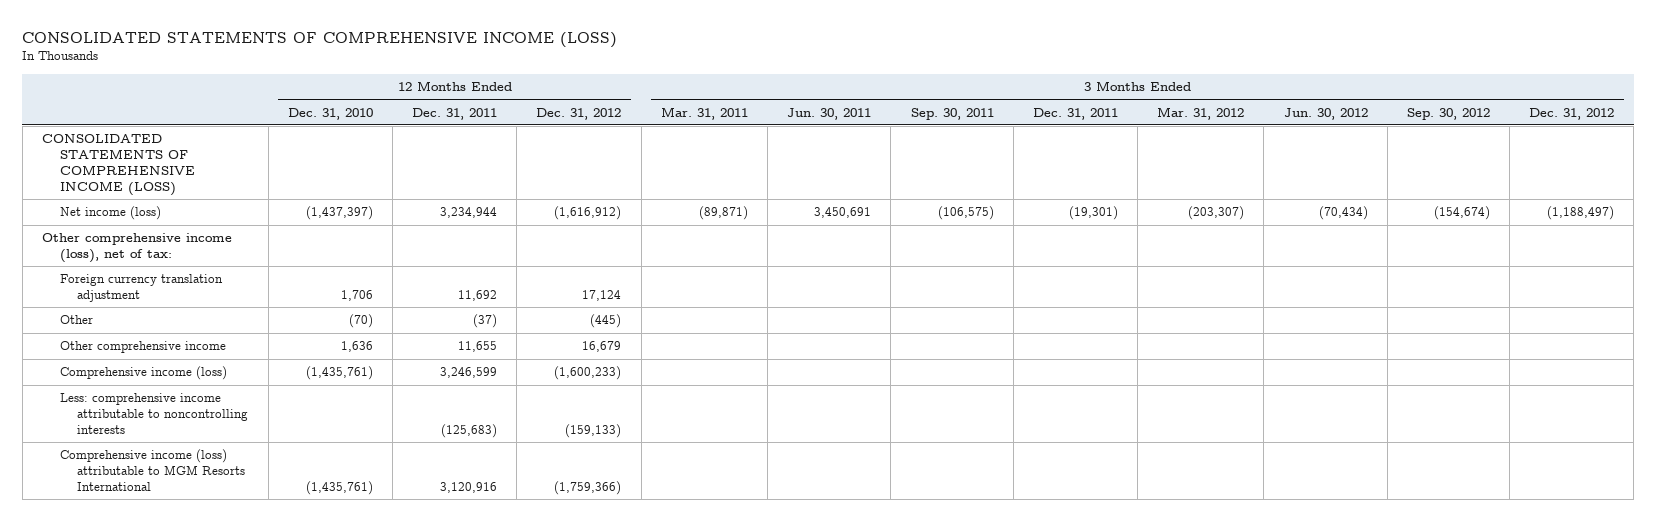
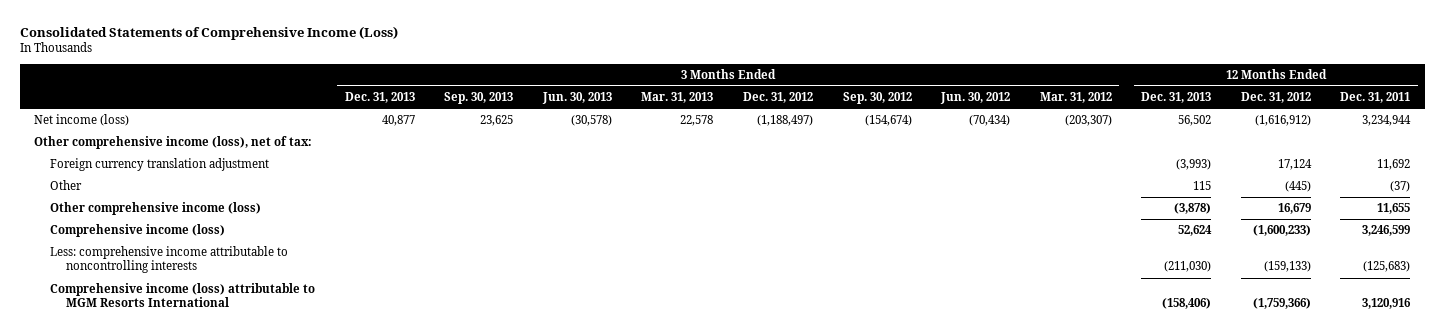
[22,31,618,48] CONSOLIDATED STATEMENTS OF COMPREHENSIVE INCOME (LOSS) -> [19,26,398,41] Consolidated Statements of Comprehensive Income (Loss)
[287,107,373,120] Dec. 31, 2010 -> none
[660,106,748,120] Mar. 31, 2011 -> none
[787,107,872,120] Jun. 30, 2011 -> none
[910,107,994,120] Sep. 30, 2011 -> none
[1032,107,1118,120] Dec. 31, 2011 -> none
none -> [344,92,415,104] Dec. 31, 2013
none -> [444,92,514,105] Sep. 30, 2013
none -> [541,92,612,105] Jun. 30, 2013
none -> [641,92,714,104] Mar. 31, 2013
none -> [1141,92,1212,104] Dec. 31, 2013
[41,134,195,196] CONSOLIDATED STATEMENTS OF COMPREHENSIVE INCOME (LOSS) -> none
[59,341,226,354] Other comprehensive income -> [50,202,262,216] Other comprehensive income (loss)

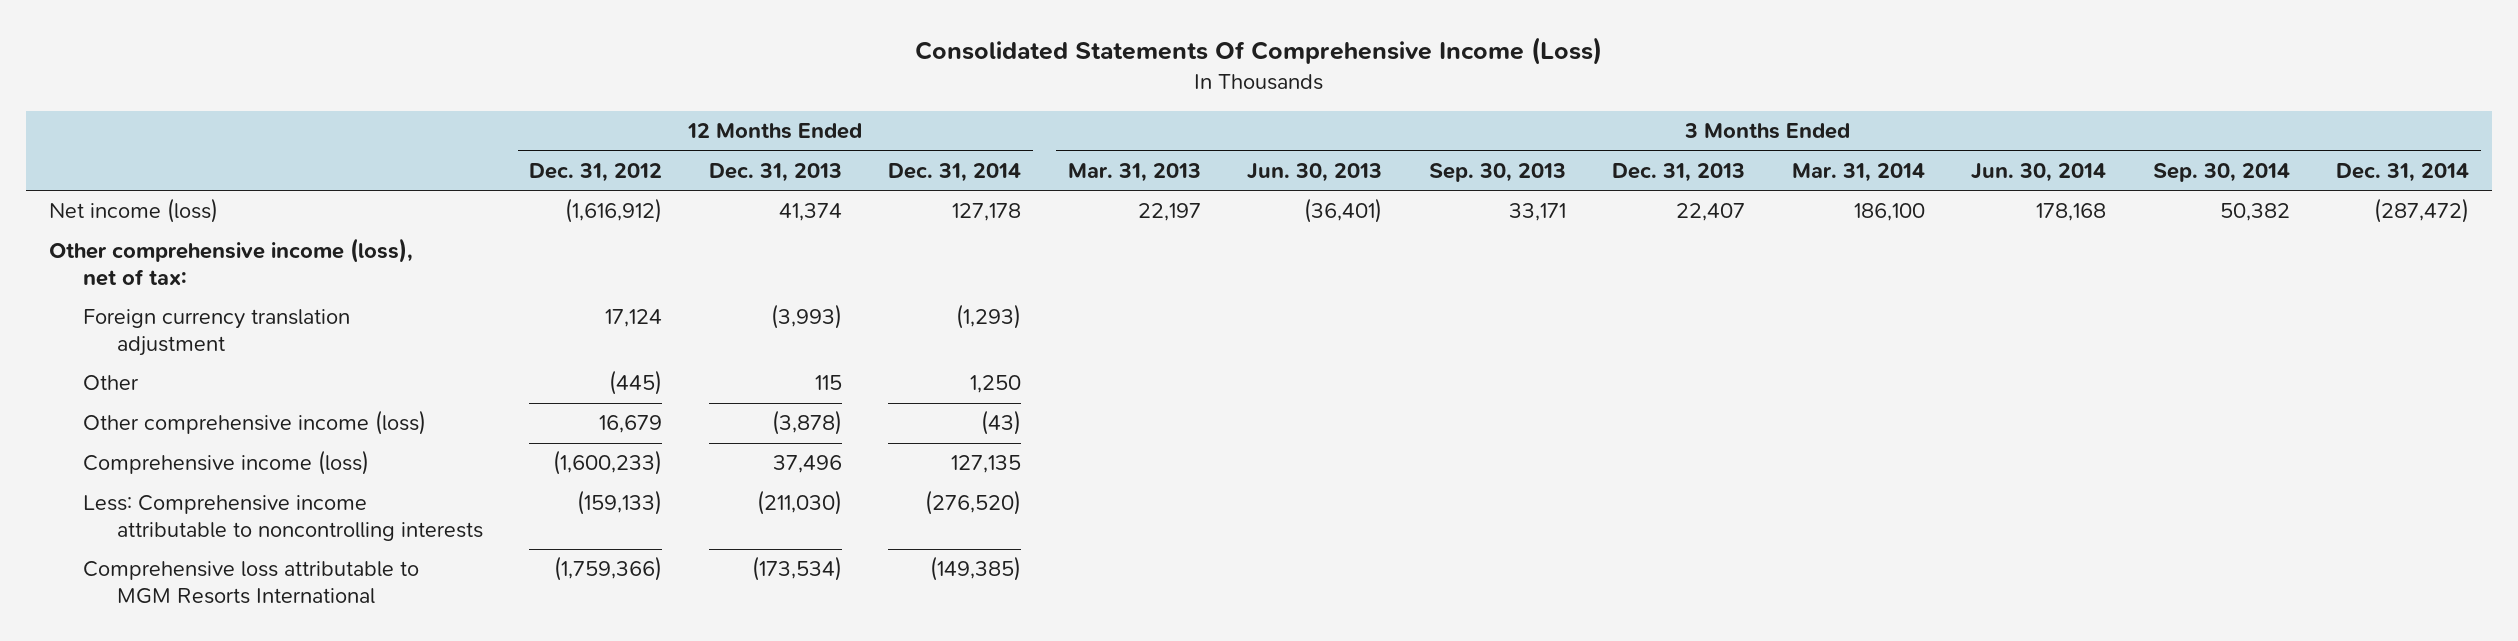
[19,26,398,41] Consolidated Statements of Comprehensive Income (Loss) -> [915,37,1603,66] Consolidated Statements Of Comprehensive Income (Loss)
[743,92,814,104] Dec. 31, 2012 -> none
[842,92,912,105] Sep. 30, 2012 -> none
[940,92,1011,105] Jun. 30, 2012 -> none
[1039,92,1112,104] Mar. 31, 2012 -> none
[1340,92,1411,104] Dec. 31, 2011 -> none
none -> [888,162,1022,182] Dec. 31, 2014
none -> [1791,162,1925,182] Mar. 31, 2014
none -> [1971,162,2107,182] Jun. 30, 2014
none -> [2152,162,2290,182] Sep. 30, 2014
none -> [2336,162,2470,182] Dec. 31, 2014
[381,115,415,127] 40,877 -> [1676,203,1746,222] 22,407
[480,115,514,127] 23,625 -> [1508,203,1566,222] 33,171
[570,115,612,127] (30,578) -> [1304,198,1383,224] (36,401)
[680,115,714,127] 22,578 -> [1137,203,1201,222] 22,197
[1178,115,1212,127] 56,502 -> [778,203,842,222] 41,374
[1178,225,1213,237] 52,624 -> [772,455,842,474] 37,496
[50,246,289,274] Less: comprehensive income attributable to noncontrolling interests -> [82,495,483,541] Less: Comprehensive income attributable to noncontrolling interests
[50,283,316,308] Comprehensive income (loss) attributable to MGM Resorts International -> [82,561,419,604] Comprehensive loss attributable to MGM Resorts International
[1162,298,1212,310] (158,406) -> [751,556,842,582] (173,534)

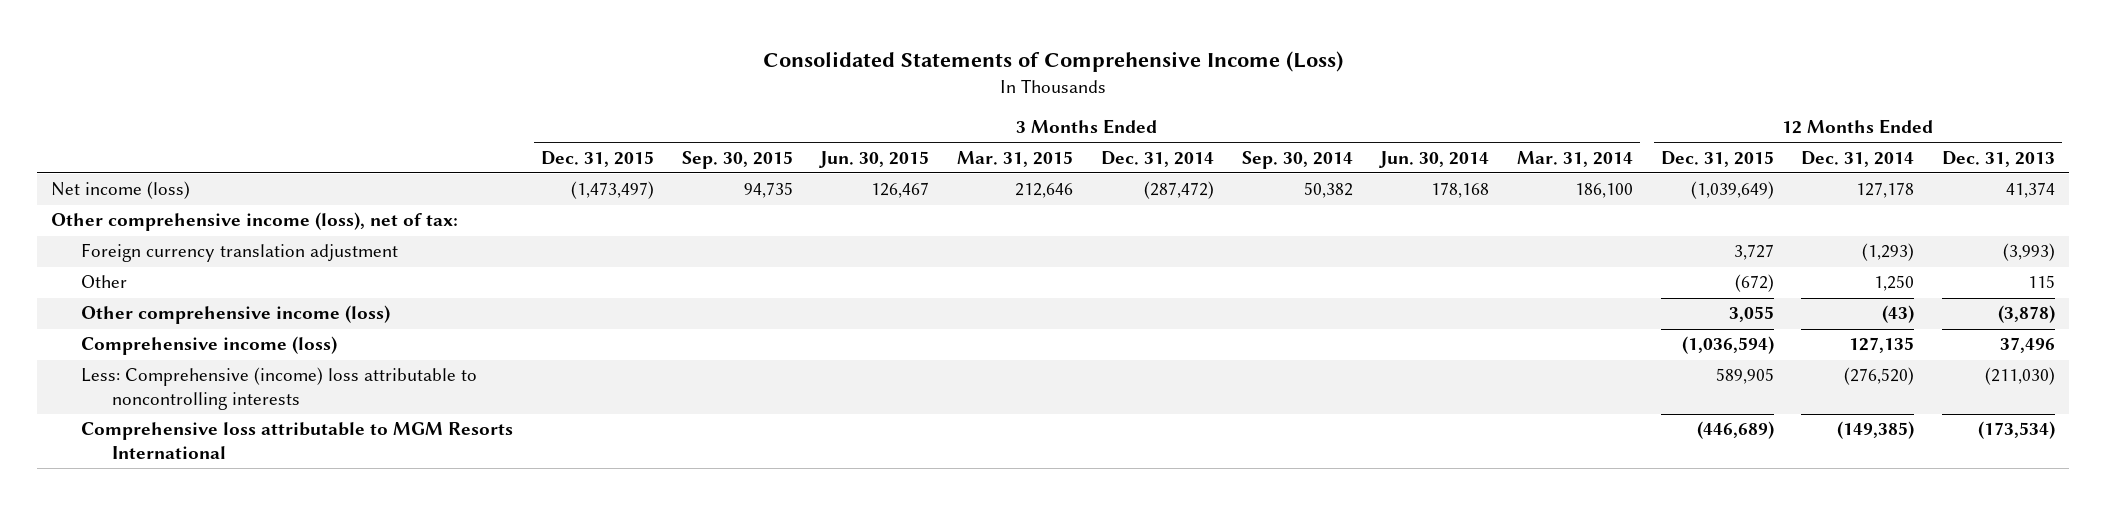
[915,37,1603,66] Consolidated Statements Of Comprehensive Income (Loss) -> [762,50,1343,72] Consolidated Statements of Comprehensive Income (Loss)
[529,162,663,182] Dec. 31, 2012 -> none
[1067,162,1201,182] Mar. 31, 2013 -> none
[1247,162,1383,182] Jun. 30, 2013 -> none
[1428,162,1566,182] Sep. 30, 2013 -> none
[1612,162,1746,182] Dec. 31, 2013 -> none
none -> [541,150,655,167] Dec. 31, 2015
none -> [681,150,793,169] Sep. 30, 2015
none -> [819,150,930,168] Jun. 30, 2015
none -> [957,150,1074,167] Mar. 31, 2015
none -> [1660,150,1774,167] Dec. 31, 2015
[82,495,483,541] Less: Comprehensive income attributable to noncontrolling interests -> [81,367,478,411] Less: Comprehensive (income) loss attributable to noncontrolling interests

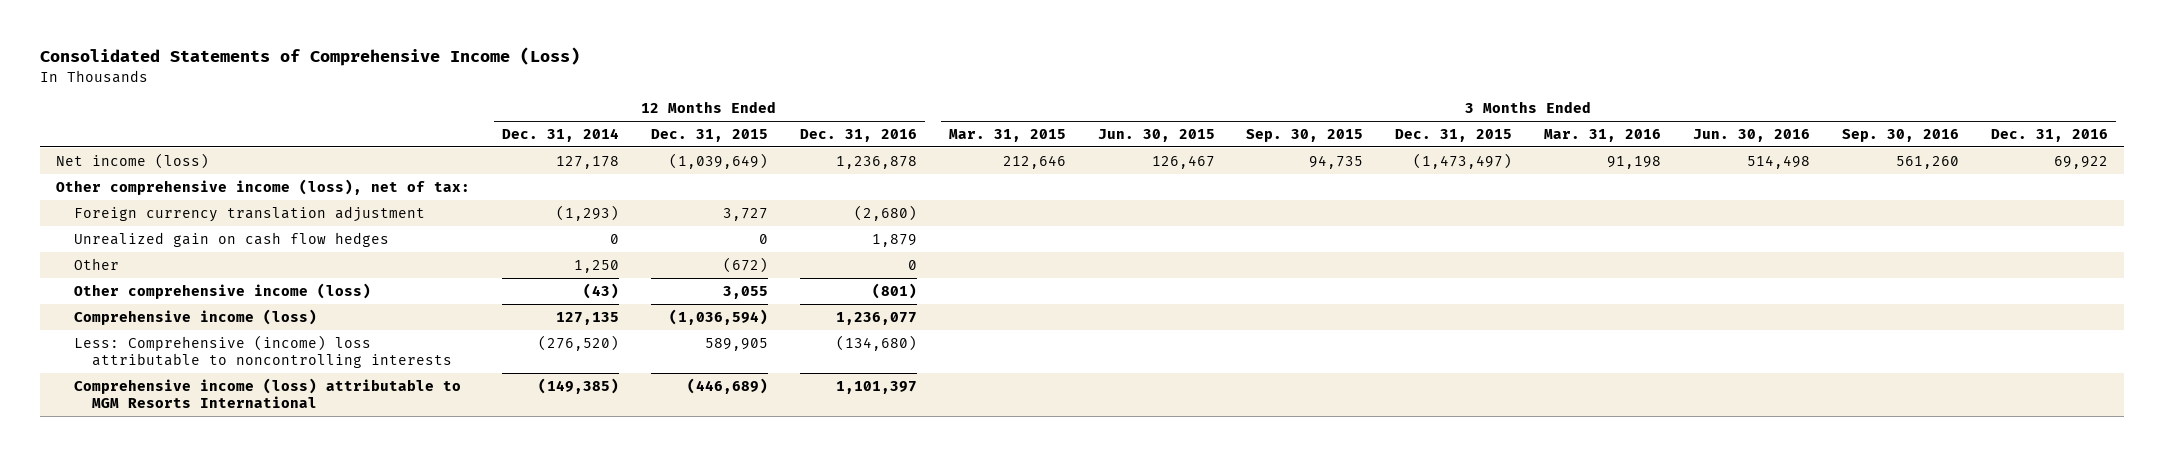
[1100,150,1214,167] Dec. 31, 2014 -> none
[1241,150,1353,169] Sep. 30, 2014 -> none
[1379,150,1490,168] Jun. 30, 2014 -> none
[1516,150,1633,167] Mar. 31, 2014 -> none
[1942,150,2056,167] Dec. 31, 2013 -> none
none -> [799,129,917,143] Dec. 31, 2016
none -> [1544,129,1662,143] Mar. 31, 2016
none -> [1692,129,1810,143] Jun. 30, 2016
none -> [1841,129,1959,143] Sep. 30, 2016
none -> [1990,129,2108,143] Dec. 31, 2016
none -> [74,231,390,247] Unrealized gain on cash flow hedges
[81,422,514,460] Comprehensive loss attributable to MGM Resorts International -> [74,377,462,409] Comprehensive income (loss) attributable to MGM Resorts International

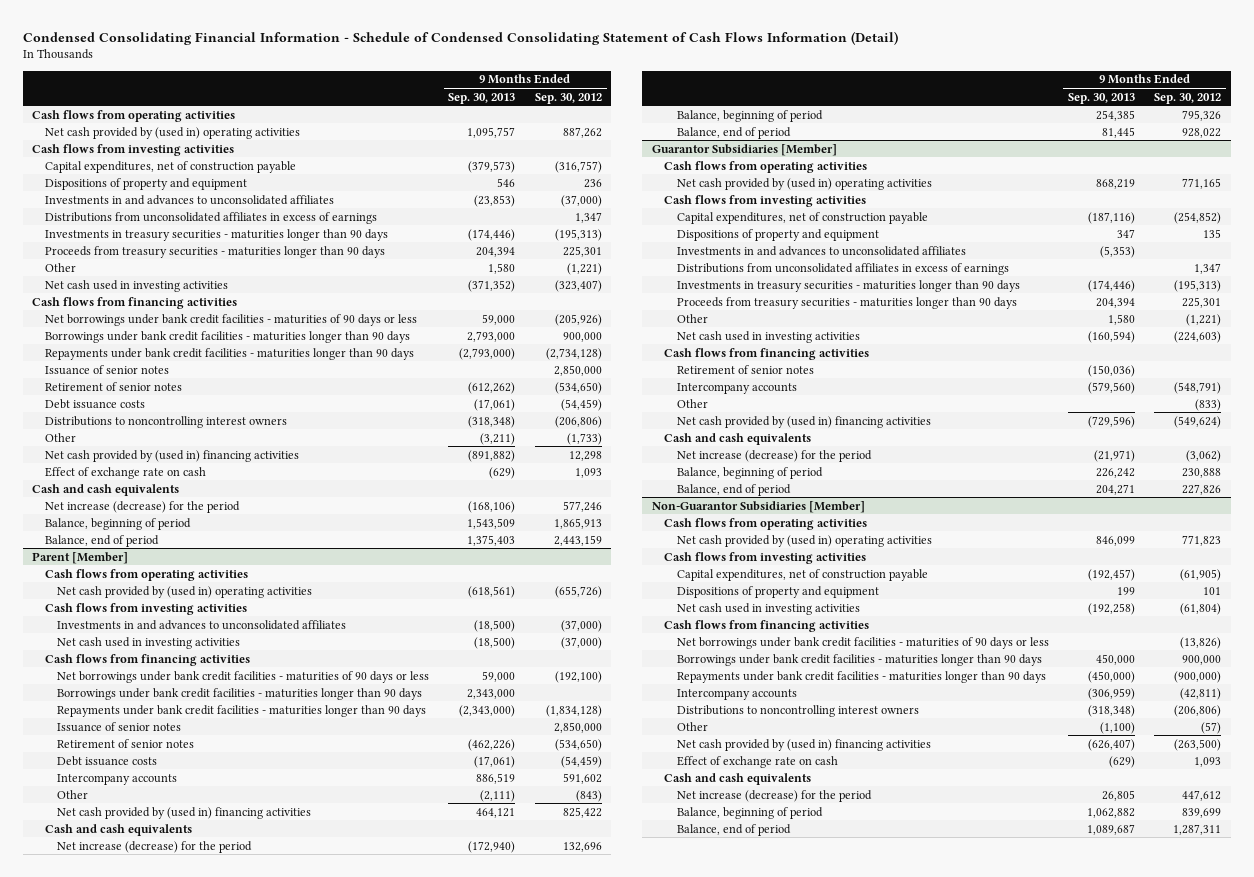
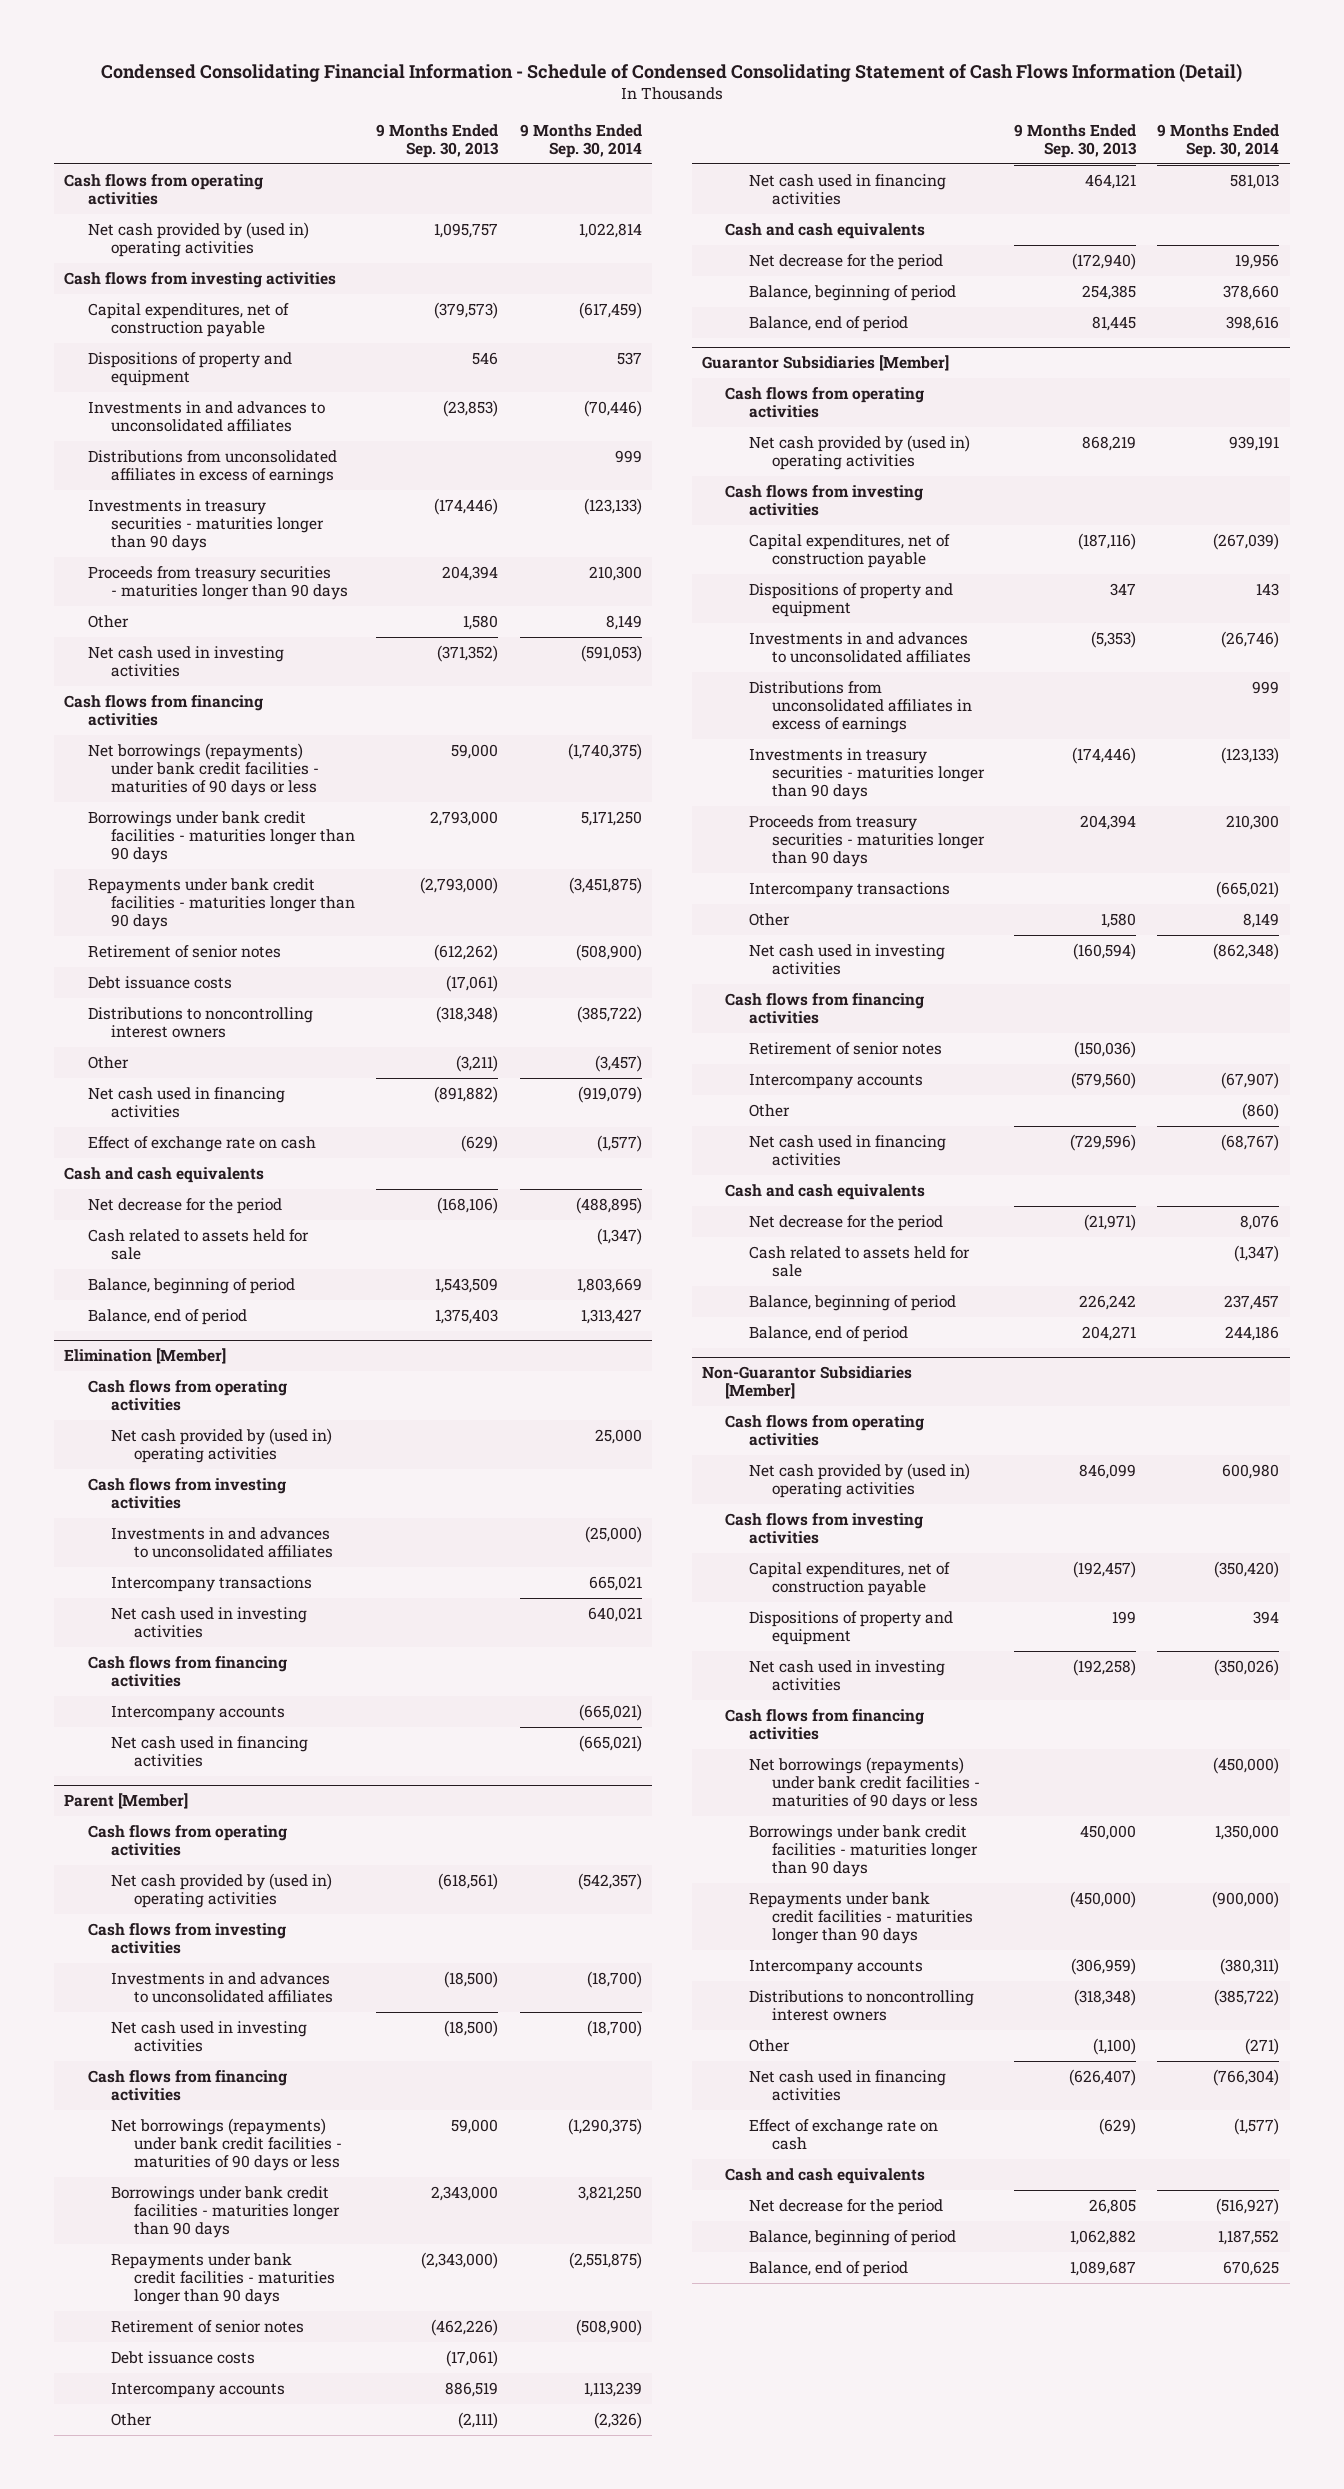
[534,92,602,104] Sep. 30, 2012 -> none
none -> [519,124,642,159] 9 Months Ended Sep. 30, 2014
[44,313,417,326] Net borrowings under bank credit facilities - maturities of 90 days or less -> [87,742,319,797] Net borrowings (repayments) under bank credit facilities - maturities of 90 days or less
[44,364,169,375] Issuance of senior notes -> none
[44,449,299,462] Net cash provided by (used in) financing activities -> [87,1086,285,1119] Net cash used in financing activities
[44,500,240,513] Net increase (decrease) for the period -> [87,1197,282,1214] Net decrease for the period
none -> [87,1228,309,1261] Cash related to assets held for sale
none -> [64,1348,227,1365] Elimination [Member]
none -> [87,1379,287,1412] Cash flows from operating activities
none -> [110,1427,332,1464] Net cash provided by (used in) operating activities
none -> [87,1477,286,1510] Cash flows from investing activities
none -> [110,1526,333,1559] Investments in and advances to unconsolidated affiliates
none -> [110,1575,312,1592] Intercompany transactions
none -> [110,1606,307,1639] Net cash used in investing activities
none -> [87,1655,287,1688] Cash flows from financing activities
none -> [110,1704,285,1721] Intercompany accounts
none -> [110,1735,308,1768] Net cash used in financing activities
[57,670,430,683] Net borrowings under bank credit facilities - maturities of 90 days or less -> [110,2117,342,2172] Net borrowings (repayments) under bank credit facilities - maturities of 90 days or less
[57,721,182,732] Issuance of senior notes -> none
[57,806,312,819] Net cash provided by (used in) financing activities -> [748,173,946,206] Net cash used in financing activities
[57,840,253,853] Net increase (decrease) for the period -> [748,253,943,270] Net decrease for the period
none -> [748,881,950,898] Intercompany transactions
[676,415,931,428] Net cash provided by (used in) financing activities -> [748,1134,946,1167] Net cash used in financing activities
[676,449,872,462] Net increase (decrease) for the period -> [748,1214,943,1231] Net decrease for the period
none -> [748,1245,970,1278] Cash related to assets held for sale
[676,636,1049,649] Net borrowings under bank credit facilities - maturities of 90 days or less -> [748,1756,980,1811] Net borrowings (repayments) under bank credit facilities - maturities of 90 days or less
[676,738,931,751] Net cash provided by (used in) financing activities -> [748,2069,946,2102] Net cash used in financing activities
[676,789,872,802] Net increase (decrease) for the period -> [748,2198,943,2215] Net decrease for the period

